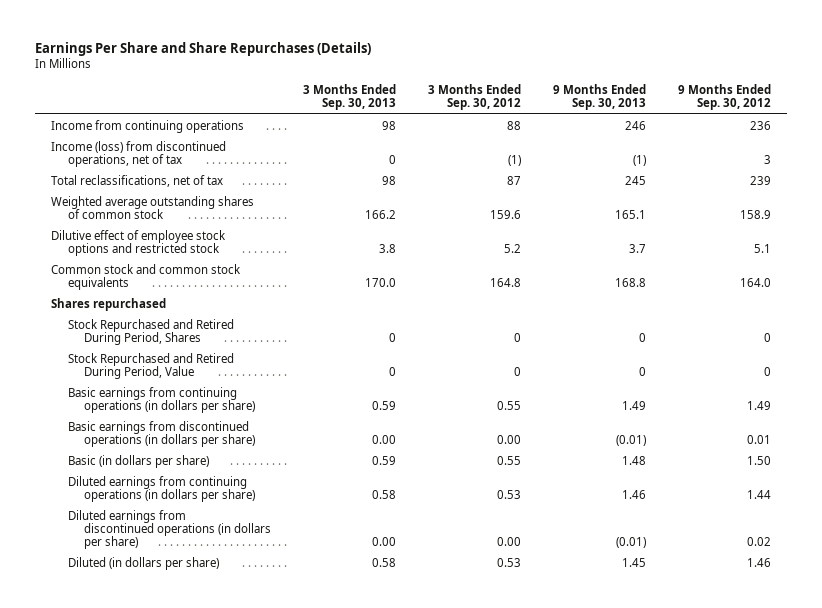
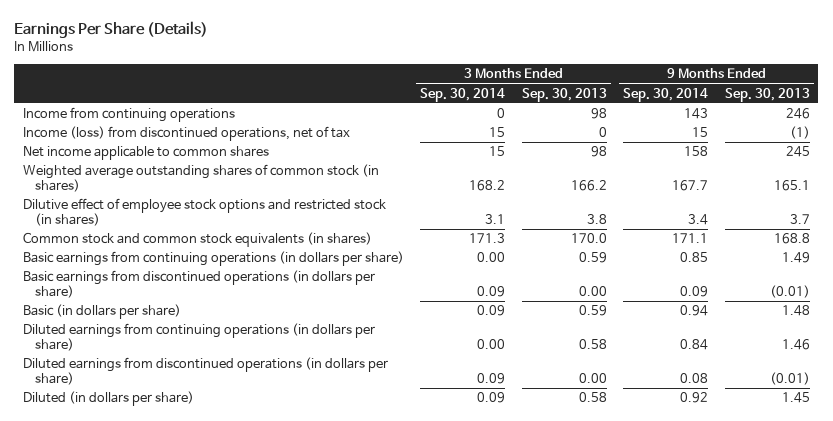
[35,41,372,56] Earnings Per Share and Share Repurchases (Details) -> [14,21,209,39] Earnings Per Share (Details)
[427,83,521,111] 3 Months Ended Sep. 30, 2012 -> none
[677,83,771,111] 9 Months Ended Sep. 30, 2012 -> none
none -> [420,87,506,102] Sep. 30, 2014
none -> [623,87,709,102] Sep. 30, 2014
[51,297,167,311] Shares repurchased -> none
[67,318,234,345] Stock Repurchased and Retired During Period, Shares -> none
[67,352,234,379] Stock Repurchased and Retired During Period, Value -> none
[51,174,224,187] Total reclassifications, net of tax -> [22,146,269,161] Net income applicable to common shares
[51,195,255,219] Weighted average outstanding shares of common stock -> [22,164,379,193] Weighted average outstanding shares of common stock (in shares)
[51,229,227,256] Dilutive effect of employee stock options and restricted stock -> [22,198,386,227] Dilutive effect of employee stock options and restricted stock (in shares)
[51,263,242,290] Common stock and common stock equivalents -> [22,232,372,248] Common stock and common stock equivalents (in shares)

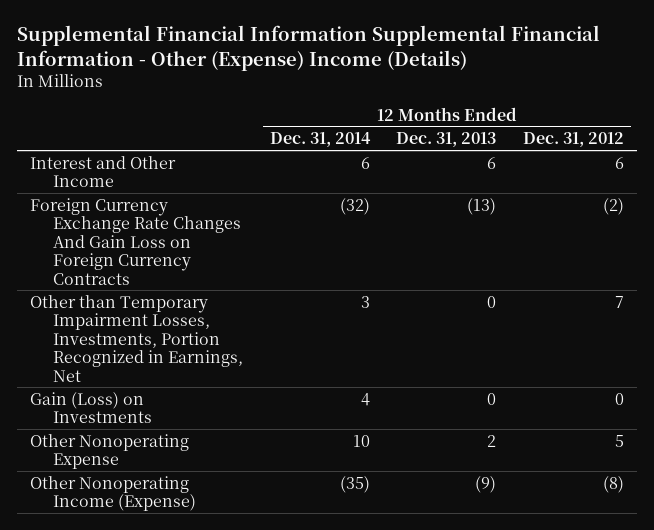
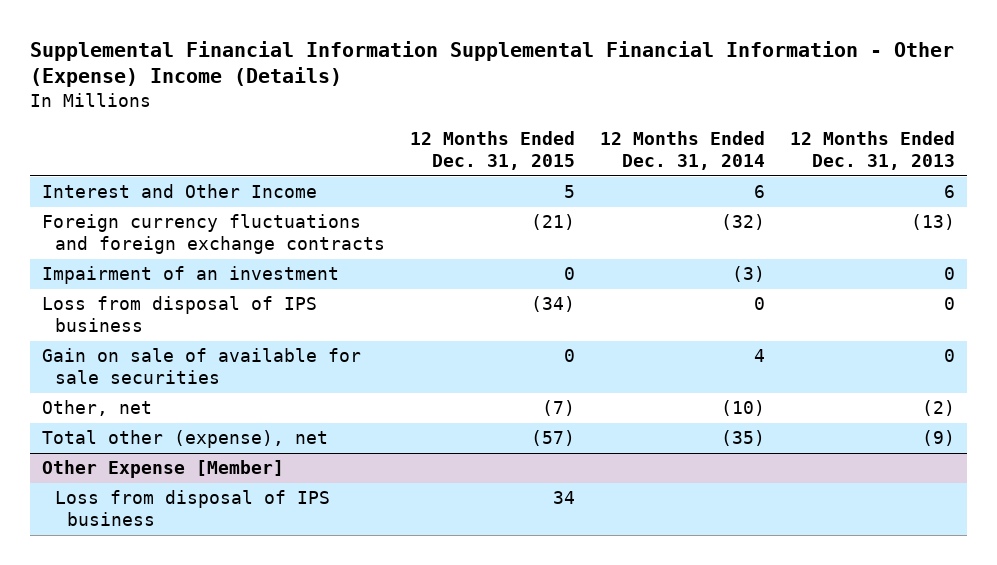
[522,132,624,148] Dec. 31, 2012 -> none
none -> [409,131,575,171] 12 Months Ended Dec. 31, 2015
[29,294,243,382] Other than Temporary Impairment Losses, Investments, Portion Recognized in Earnings, Net -> none
[29,197,241,285] Foreign Currency Exchange Rate Changes And Gain Loss on Foreign Currency Contracts -> [42,214,385,255] Foreign currency fluctuations and foreign exchange contracts
none -> [42,266,340,285] Impairment of an investment
none -> [42,296,318,333] Loss from disposal of IPS business
[29,391,152,424] Gain (Loss) on Investments -> [42,348,362,385] Gain on sale of available for sale securities
[29,433,189,470] Other Nonoperating Expense -> [42,400,153,417] Other, net
[352,434,370,447] 10 -> [720,400,765,417] (10)
[487,434,497,447] 2 -> [921,400,955,417] (2)
[29,475,196,512] Other Nonoperating Income (Expense) -> [42,430,329,449] Total other (expense), net
none -> [42,460,285,479] Other Expense [Member]
none -> [54,490,330,527] Loss from disposal of IPS business

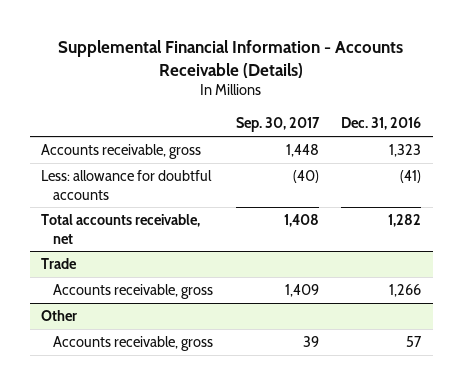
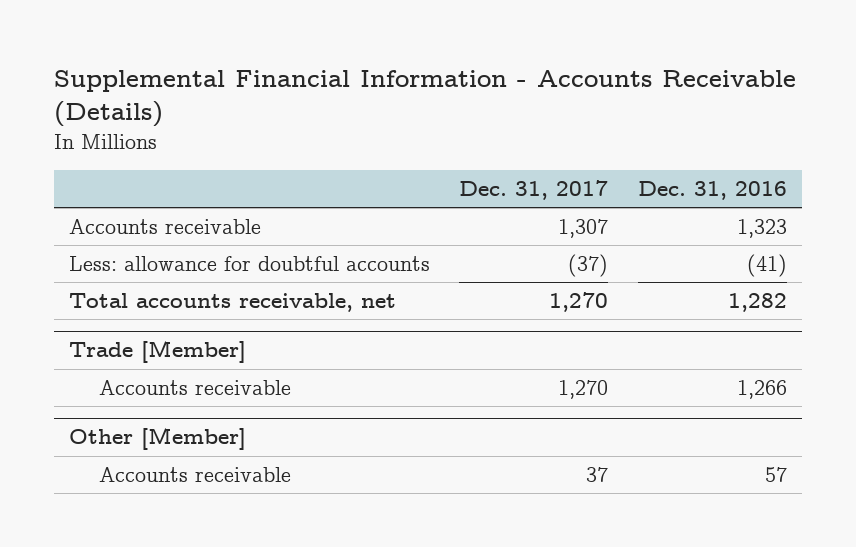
[235,117,320,133] Sep. 30, 2017 -> none
none -> [459,179,609,200] Dec. 31, 2017
[41,144,202,160] Accounts receivable, gross -> [68,219,261,235] Accounts receivable
[41,258,78,270] Trade -> [68,340,246,364] Trade [Member]
[53,284,214,300] Accounts receivable, gross -> [99,380,292,396] Accounts receivable
[41,310,78,322] Other -> [68,427,246,451] Other [Member]
[53,336,214,352] Accounts receivable, gross -> [99,467,292,483] Accounts receivable

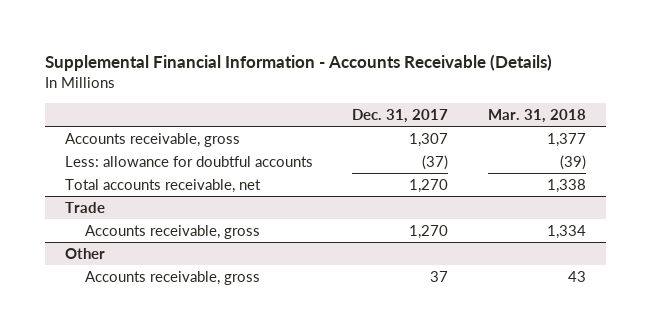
[637,180,787,200] Dec. 31, 2016 -> none
none -> [487,108,586,123] Mar. 31, 2018
[68,219,261,235] Accounts receivable -> [64,132,240,147] Accounts receivable, gross
[68,340,246,364] Trade [Member] -> [64,201,105,213] Trade
[99,380,292,396] Accounts receivable -> [84,224,260,239] Accounts receivable, gross
[68,427,246,451] Other [Member] -> [64,247,105,259] Other
[99,467,292,483] Accounts receivable -> [84,270,260,285] Accounts receivable, gross

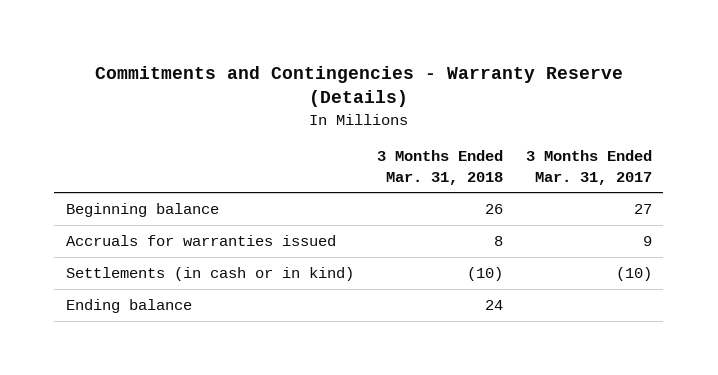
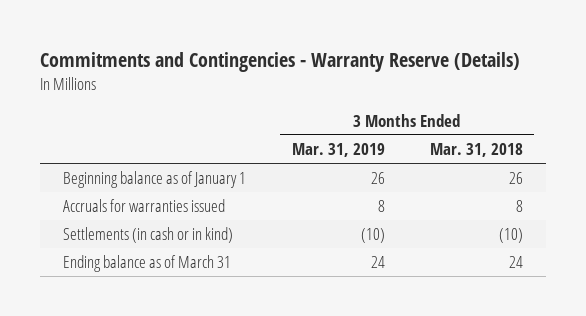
[525,150,652,185] 3 Months Ended Mar. 31, 2017 -> none
none -> [291,143,385,158] Mar. 31, 2019
[65,203,219,218] Beginning balance -> [63,171,247,189] Beginning balance as of January 1
[65,299,192,314] Ending balance -> [63,255,232,273] Ending balance as of March 31

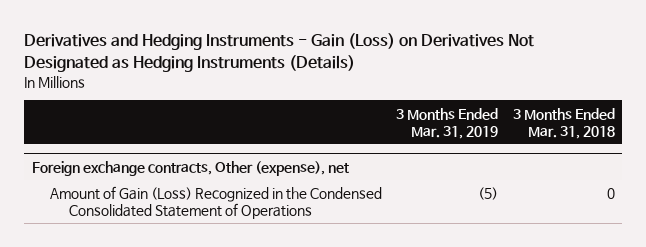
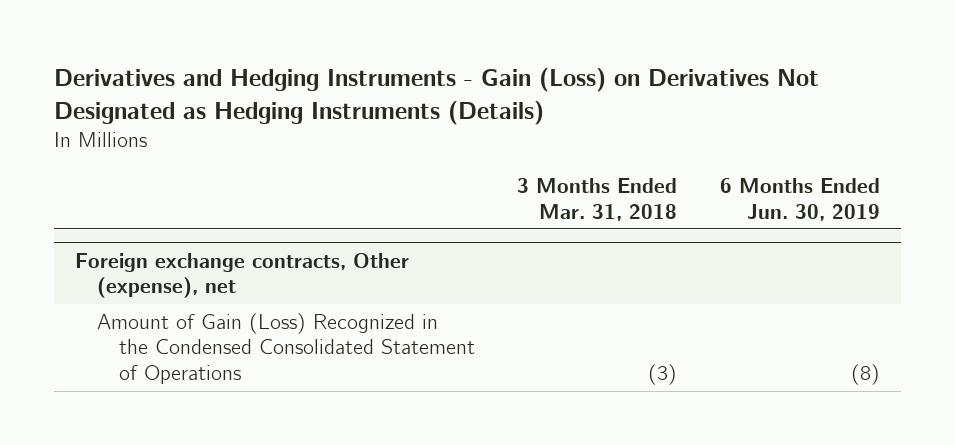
[396,107,499,139] 3 Months Ended Mar. 31, 2019 -> none
none -> [719,177,880,221] 6 Months Ended Jun. 30, 2019
[606,188,615,200] 0 -> [648,364,678,386] (3)

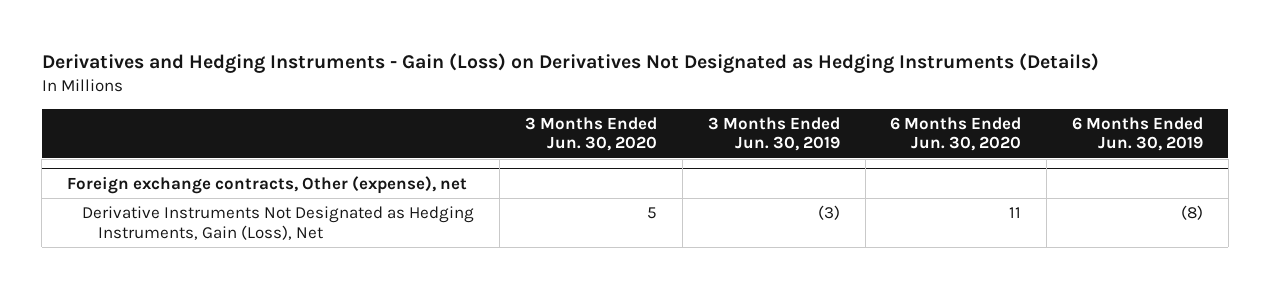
[517,177,678,221] 3 Months Ended Mar. 31, 2018 -> none
none -> [524,116,657,152] 3 Months Ended Jun. 30, 2020
none -> [707,116,840,152] 3 Months Ended Jun. 30, 2019
none -> [890,116,1022,152] 6 Months Ended Jun. 30, 2020
[96,312,475,385] Amount of Gain (Loss) Recognized in the Condensed Consolidated Statement of Operations -> [82,205,475,240] Derivative Instruments Not Designated as Hedging Instruments, Gain (Loss), Net

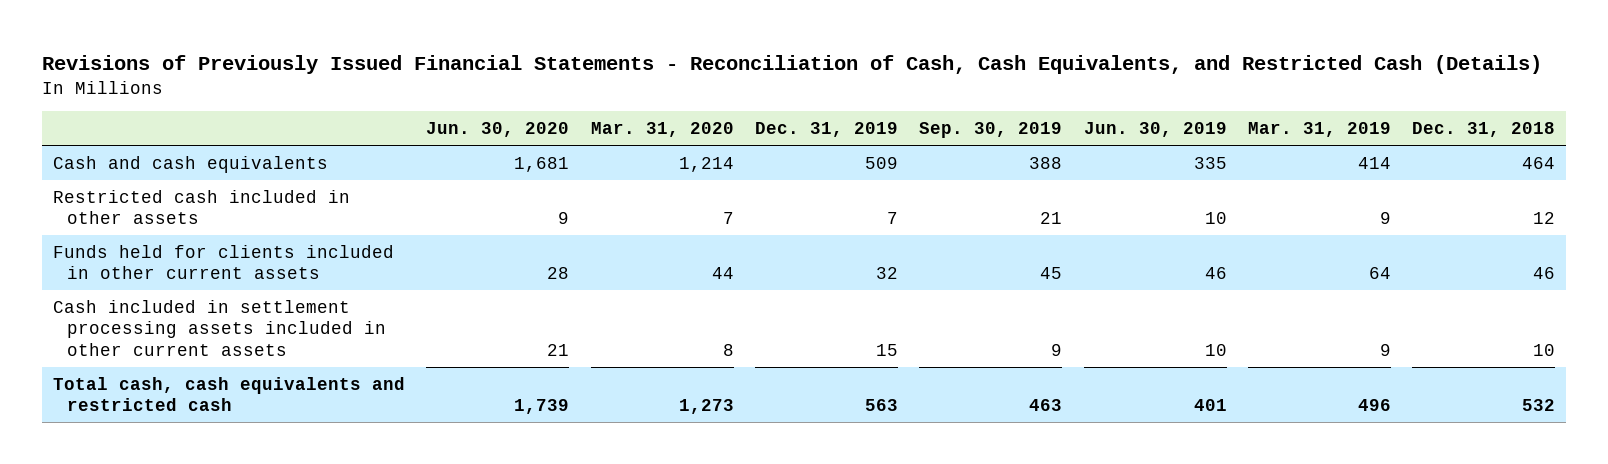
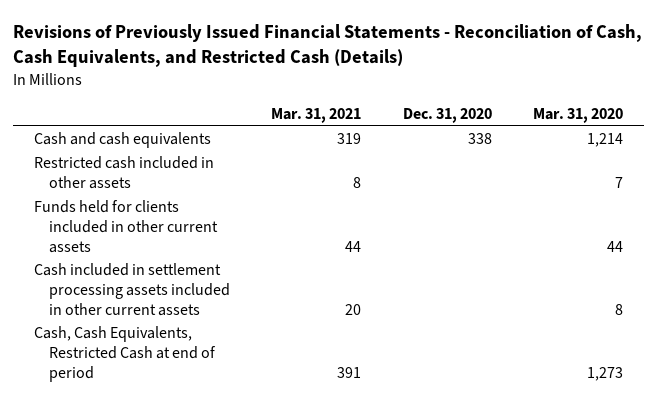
[426,121,570,137] Jun. 30, 2020 -> none
[754,121,898,137] Dec. 31, 2019 -> none
[919,121,1063,138] Sep. 30, 2019 -> none
[1083,121,1227,137] Jun. 30, 2019 -> none
[1247,121,1391,137] Mar. 31, 2019 -> none
[1412,121,1556,137] Dec. 31, 2018 -> none
none -> [271,107,362,123] Mar. 31, 2021
none -> [402,107,492,123] Dec. 31, 2020
[52,376,405,412] Total cash, cash equivalents and restricted cash -> [34,326,216,382] Cash, Cash Equivalents, Restricted Cash at end of period

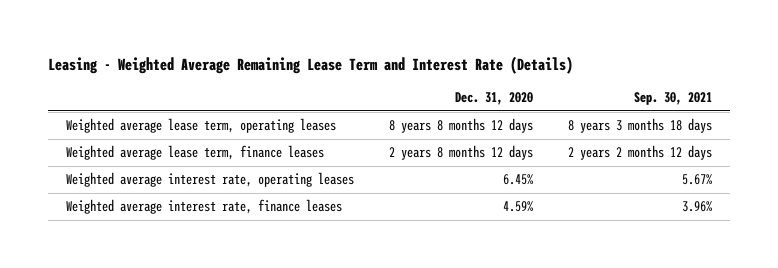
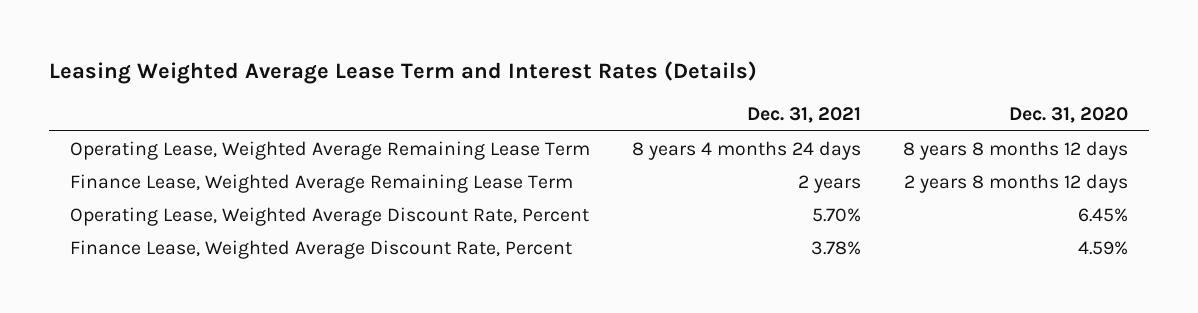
[47,55,573,74] Leasing - Weighted Average Remaining Lease Term and Interest Rate (Details) -> [48,61,757,85] Leasing Weighted Average Lease Term and Interest Rates (Details)
[634,92,713,106] Sep. 30, 2021 -> none
none -> [746,107,861,124] Dec. 31, 2021
[65,118,336,134] Weighted average lease term, operating leases -> [69,140,590,160] Operating Lease, Weighted Average Remaining Lease Term
[65,145,324,161] Weighted average lease term, finance leases -> [69,173,573,193] Finance Lease, Weighted Average Remaining Lease Term
[65,172,354,188] Weighted average interest rate, operating leases -> [69,206,589,226] Operating Lease, Weighted Average Discount Rate, Percent
[65,199,342,215] Weighted average interest rate, finance leases -> [69,239,572,259] Finance Lease, Weighted Average Discount Rate, Percent

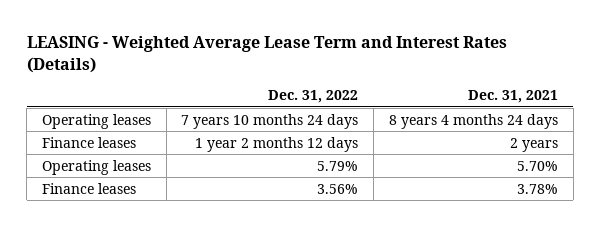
[48,61,757,85] Leasing Weighted Average Lease Term and Interest Rates (Details) -> [26,36,507,73] LEASING - Weighted Average Lease Term and Interest Rates (Details)
[1009,107,1129,124] Dec. 31, 2020 -> none
none -> [268,90,359,104] Dec. 31, 2022
[69,140,590,160] Operating Lease, Weighted Average Remaining Lease Term -> [42,113,152,129] Operating leases
[69,173,573,193] Finance Lease, Weighted Average Remaining Lease Term -> [42,136,137,148] Finance leases
[69,206,589,226] Operating Lease, Weighted Average Discount Rate, Percent -> [42,159,152,175] Operating leases
[69,239,572,259] Finance Lease, Weighted Average Discount Rate, Percent -> [42,182,137,194] Finance leases

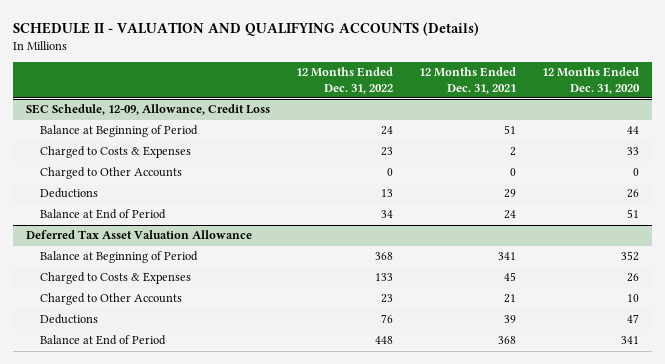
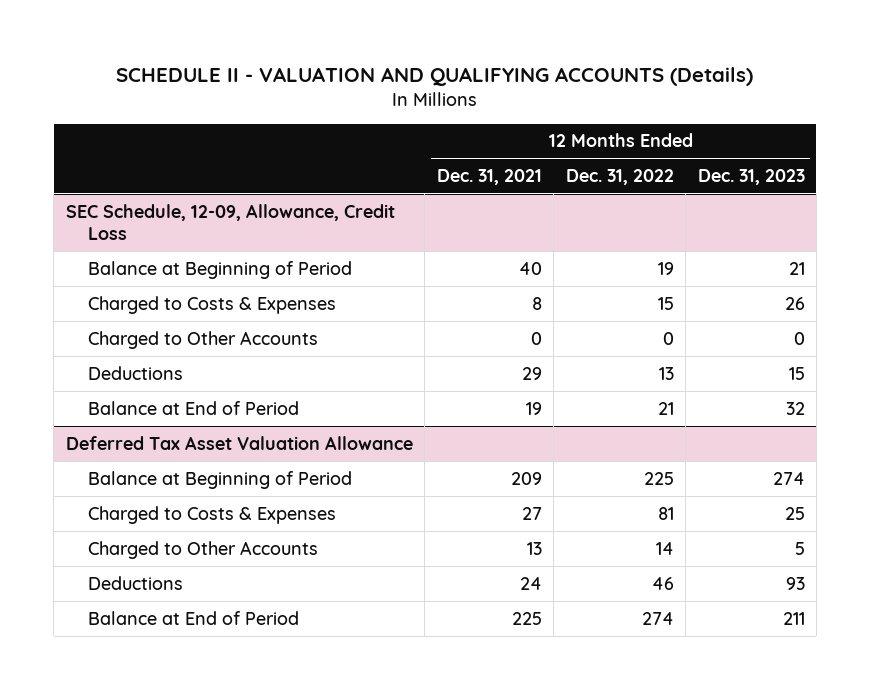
[541,67,640,94] 12 Months Ended Dec. 31, 2020 -> none
none -> [697,168,805,185] Dec. 31, 2023
[380,126,393,136] 24 -> [657,261,674,275] 19
[503,125,516,135] 51 -> [518,261,542,275] 40
[380,147,393,157] 23 -> [657,296,674,310] 15
[509,147,516,157] 2 -> [531,296,542,310] 8
[380,210,393,219] 34 -> [657,401,674,415] 21
[503,210,516,220] 24 -> [525,401,542,415] 19
[374,252,393,261] 368 -> [643,471,674,485] 225
[497,252,516,261] 341 -> [510,471,542,485] 209
[374,273,393,282] 133 -> [657,506,674,520] 81
[503,272,516,282] 45 -> [521,506,542,520] 27
[380,294,393,304] 23 -> [655,541,674,555] 14
[503,294,516,304] 21 -> [526,541,542,555] 13
[380,314,393,324] 76 -> [651,576,674,590] 46
[503,315,516,324] 39 -> [519,576,542,590] 24
[374,336,393,345] 448 -> [641,611,674,625] 274
[497,336,516,345] 368 -> [511,611,542,625] 225

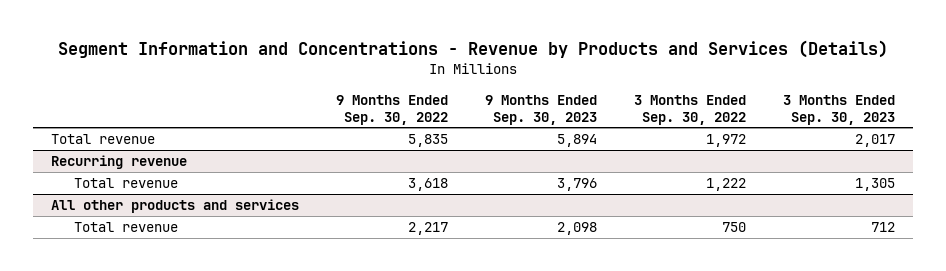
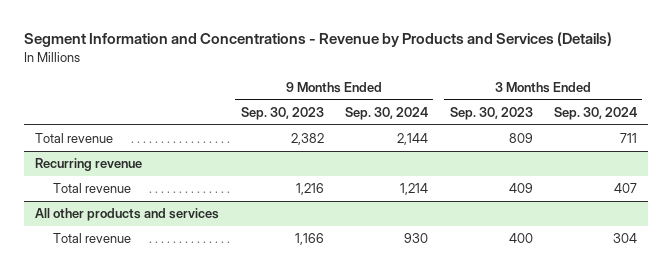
[336,94,449,125] 9 Months Ended Sep. 30, 2022 -> none
[633,94,746,125] 3 Months Ended Sep. 30, 2022 -> none
none -> [345,106,429,120] Sep. 30, 2024
none -> [553,106,637,120] Sep. 30, 2024
[557,134,598,148] 5,894 -> [290,133,324,146] 2,382
[854,134,895,148] 2,017 -> [508,133,533,144] 809
[557,178,598,192] 3,796 -> [295,183,324,196] 1,216
[854,178,895,192] 1,305 -> [508,183,533,194] 409
[557,222,598,236] 2,098 -> [294,233,324,246] 1,166
[870,222,895,233] 712 -> [508,233,533,244] 400

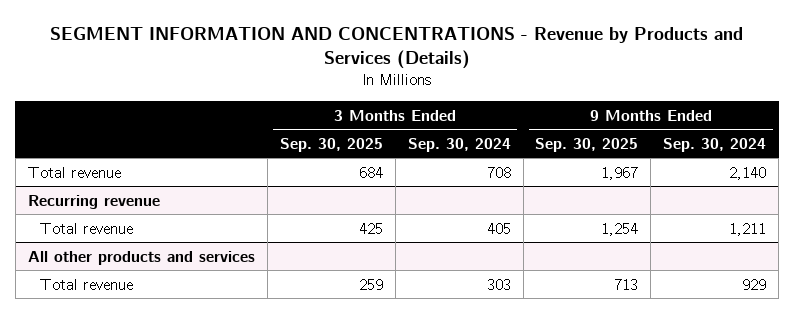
[24,32,613,48] Segment Information and Concentrations - Revenue by Products and Services (Details) -> [50,26,744,70] SEGMENT INFORMATION AND CONCENTRATIONS - Revenue by Products and Services (Details)
[240,106,324,120] Sep. 30, 2023 -> none
[449,106,533,120] Sep. 30, 2023 -> none
none -> [279,137,383,152] Sep. 30, 2025
none -> [535,137,639,152] Sep. 30, 2025
[397,133,429,146] 2,144 -> [729,166,767,180] 2,140
[619,133,637,144] 711 -> [486,166,511,178] 708
[400,183,429,196] 1,214 -> [729,222,767,236] 1,211
[613,183,637,194] 407 -> [486,222,511,234] 405
[404,233,429,244] 930 -> [742,278,767,290] 929
[612,233,637,244] 304 -> [486,278,511,290] 303

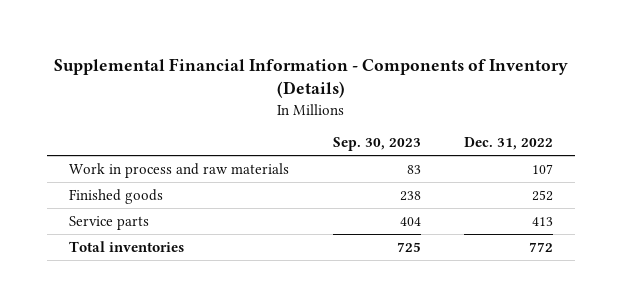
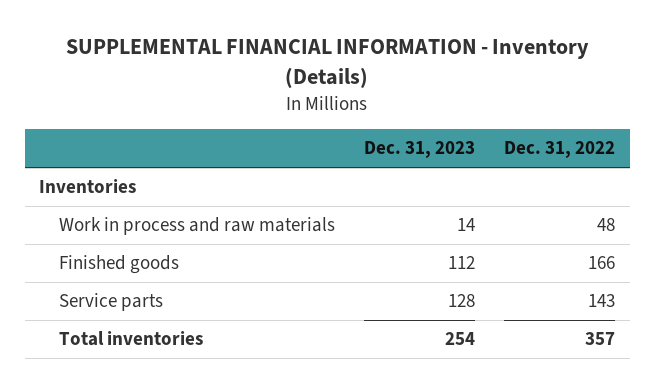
[54,57,569,99] Supplemental Financial Information - Components of Inventory (Details) -> [66,39,590,89] SUPPLEMENTAL FINANCIAL INFORMATION - Inventory (Details)
[332,137,421,152] Sep. 30, 2023 -> none
none -> [364,141,476,159] Dec. 31, 2023
none -> [39,179,137,194] Inventories
[532,163,554,174] 107 -> [597,218,616,232] 48
[532,189,554,201] 252 -> [588,256,616,270] 166
[532,216,554,226] 413 -> [588,294,616,308] 143
[529,241,554,252] 772 -> [585,332,616,346] 357

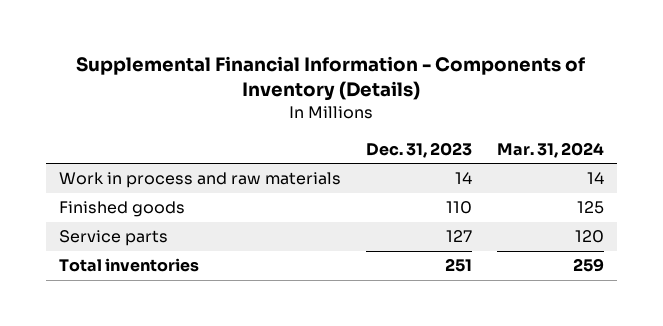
[66,39,590,89] SUPPLEMENTAL FINANCIAL INFORMATION - Inventory (Details) -> [76,55,586,102] Supplemental Financial Information - Components of Inventory (Details)
[504,141,616,159] Dec. 31, 2022 -> none
none -> [497,141,605,158] Mar. 31, 2024
[39,179,137,194] Inventories -> none
[448,256,476,270] 112 -> [445,201,472,215] 110
[448,294,476,308] 128 -> [445,230,472,243] 127
[445,332,476,346] 254 -> [444,258,472,273] 251

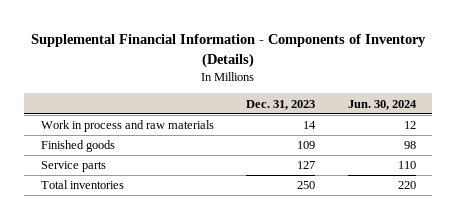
[497,141,605,158] Mar. 31, 2024 -> none
none -> [348,99,418,110] Jun. 30, 2024
[445,201,472,215] 110 -> [297,141,316,150] 109
[444,258,472,273] 251 -> [297,181,316,190] 250

